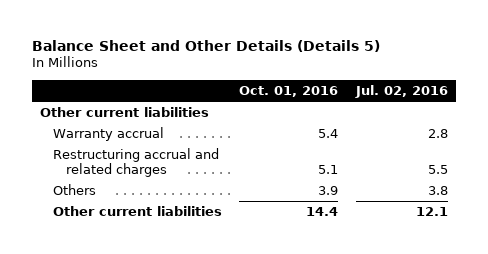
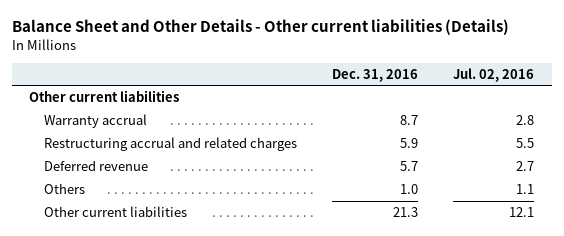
[31,39,380,52] Balance Sheet and Other Details (Details 5) -> [11,18,509,35] Balance Sheet and Other Details - Other current liabilities (Details)
[239,86,339,98] Oct. 01, 2016 -> none
none -> [331,68,418,82] Dec. 31, 2016
none -> [43,160,148,172] Deferred revenue
[427,186,448,196] 3.8 -> [516,184,535,195] 1.1

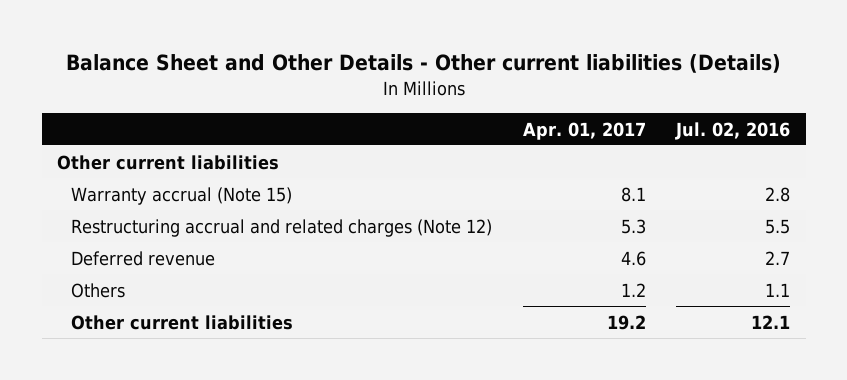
[331,68,418,82] Dec. 31, 2016 -> none
none -> [522,121,646,140] Apr. 01, 2017
[43,114,147,129] Warranty accrual -> [71,186,293,205] Warranty accrual (Note 15)
[43,137,297,152] Restructuring accrual and related charges -> [71,218,493,237] Restructuring accrual and related charges (Note 12)

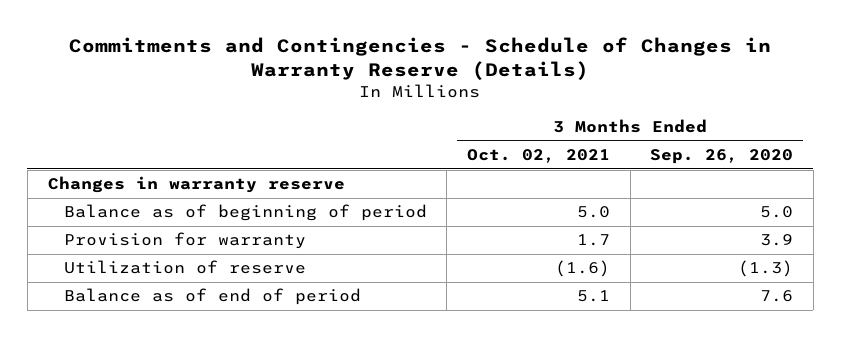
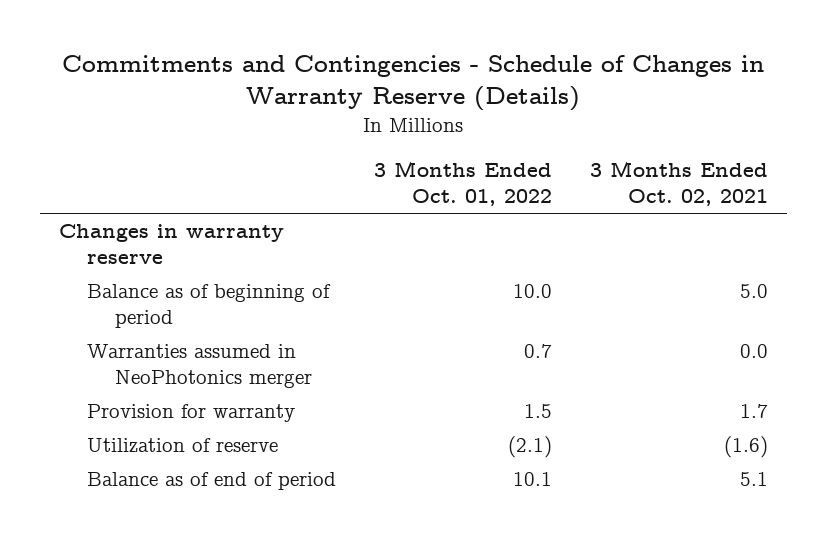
[650,149,794,165] Sep. 26, 2020 -> none
none -> [373,161,552,207] 3 Months Ended Oct. 01, 2022
none -> [86,344,312,388] Warranties assumed in NeoPhotonics merger

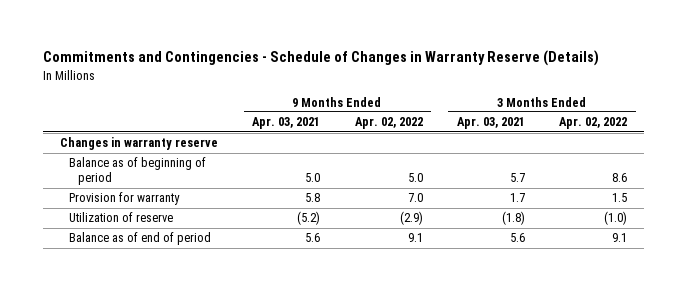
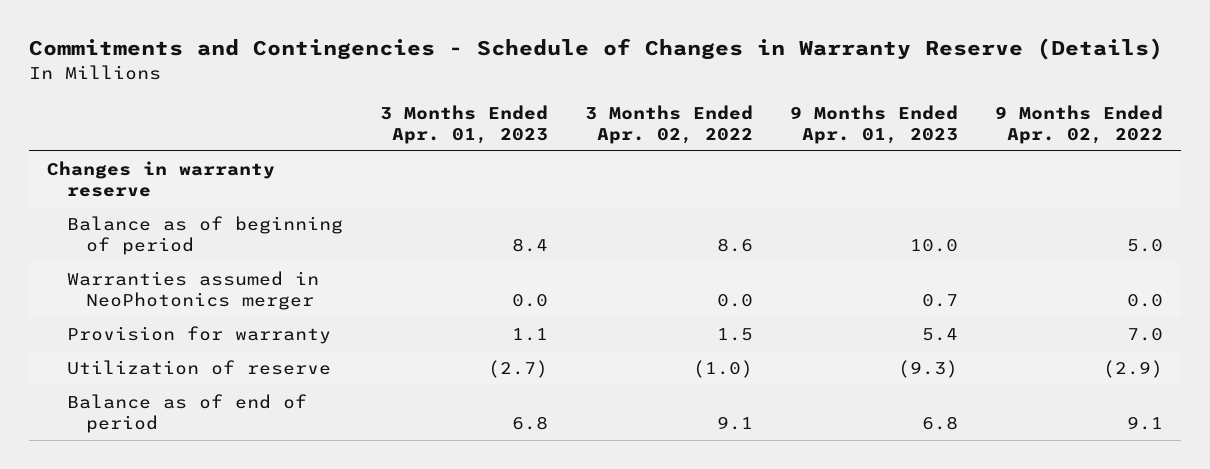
[252,117,321,130] Apr. 03, 2021 -> none
[456,117,525,130] Apr. 03, 2021 -> none
none -> [379,104,548,144] 3 Months Ended Apr. 01, 2023
none -> [789,104,958,144] 9 Months Ended Apr. 01, 2023
none -> [66,271,319,311] Warranties assumed in NeoPhotonics merger

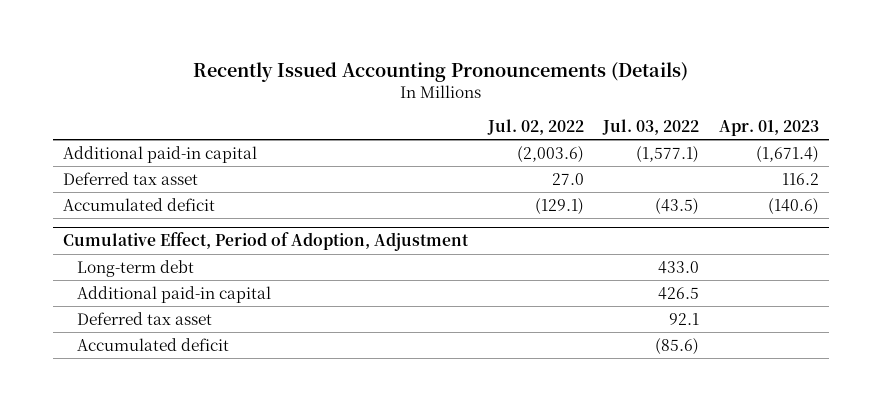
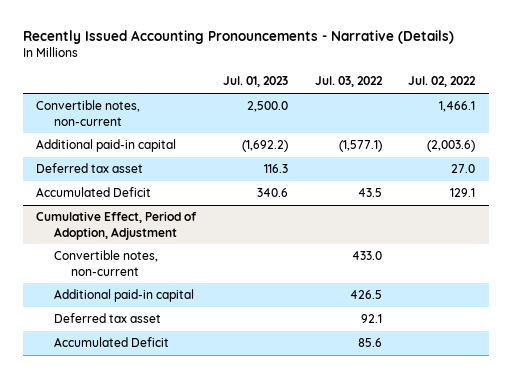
[192,61,688,82] Recently Issued Accounting Pronouncements (Details) -> [22,30,454,45] Recently Issued Accounting Pronouncements - Narrative (Details)
[719,119,820,136] Apr. 01, 2023 -> none
none -> [222,76,288,88] Jul. 01, 2023
none -> [35,100,140,126] Convertible notes, non-current
[62,197,215,211] Accumulated deficit -> [35,187,151,198] Accumulated Deficit
[534,197,584,215] (129.1) -> [450,188,476,198] 129.1
[655,197,700,215] (43.5) -> [357,188,382,198] 43.5
[77,259,195,277] Long-term debt -> [53,250,158,276] Convertible notes, non-current
[77,337,230,351] Accumulated deficit -> [53,337,169,348] Accumulated Deficit
[655,337,700,355] (85.6) -> [357,338,382,348] 85.6

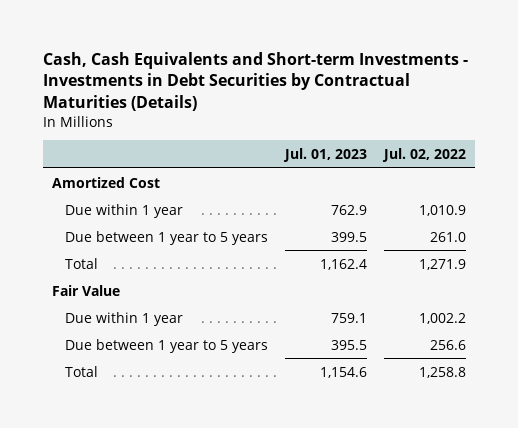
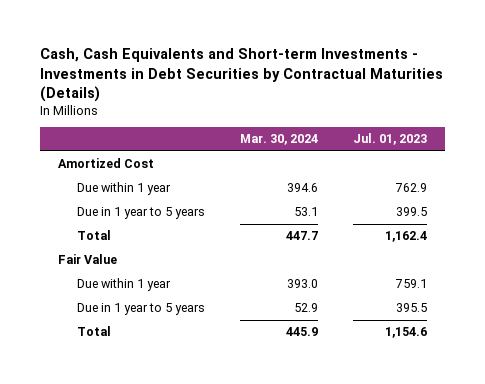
[382,147,467,162] Jul. 02, 2022 -> none
none -> [240,134,319,146] Mar. 30, 2024
[65,230,269,245] Due between 1 year to 5 years -> [77,207,206,220] Due in 1 year to 5 years
[65,338,269,353] Due between 1 year to 5 years -> [77,303,206,316] Due in 1 year to 5 years

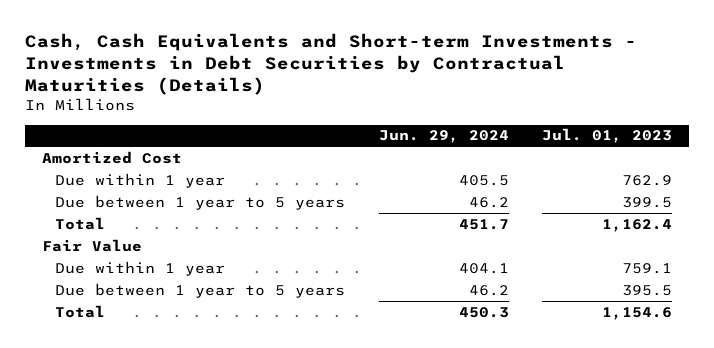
[240,134,319,146] Mar. 30, 2024 -> none
none -> [378,130,509,144] Jun. 29, 2024
[77,207,206,220] Due in 1 year to 5 years -> [54,194,345,210] Due between 1 year to 5 years
[77,303,206,316] Due in 1 year to 5 years -> [54,282,345,298] Due between 1 year to 5 years

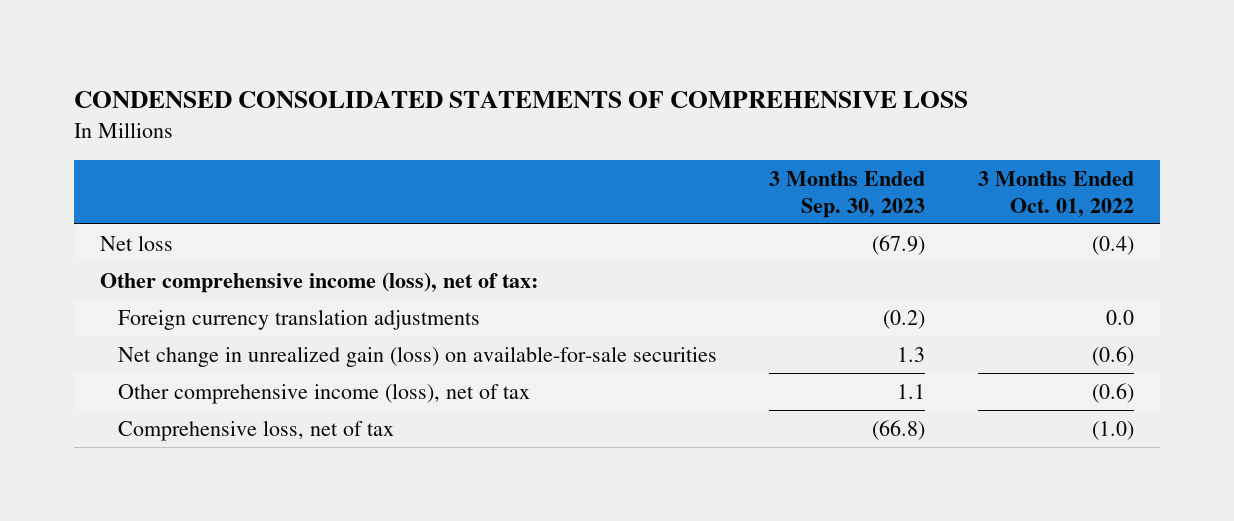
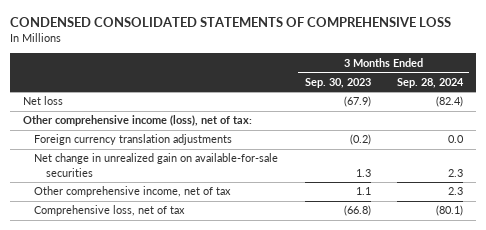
[978,171,1135,217] 3 Months Ended Oct. 01, 2022 -> none
none -> [396,77,464,88] Sep. 28, 2024
[117,345,717,367] Net change in unrealized gain (loss) on available-for-sale securities -> [34,153,279,177] Net change in unrealized gain on available-for-sale securities
[117,382,530,404] Other comprehensive income (loss), net of tax -> [34,186,232,198] Other comprehensive income, net of tax

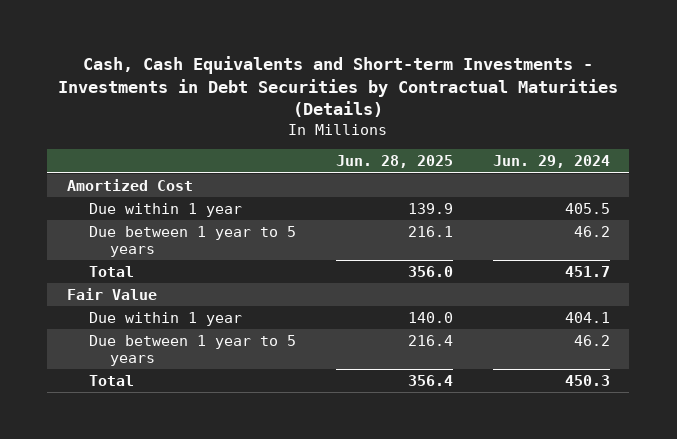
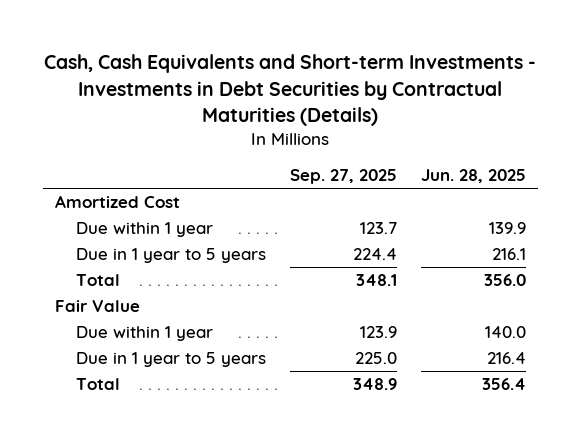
[492,155,610,169] Jun. 29, 2024 -> none
none -> [290,169,398,185] Sep. 27, 2025
[88,226,296,257] Due between 1 year to 5 years -> [76,248,267,264] Due in 1 year to 5 years
[88,335,296,366] Due between 1 year to 5 years -> [76,352,267,368] Due in 1 year to 5 years

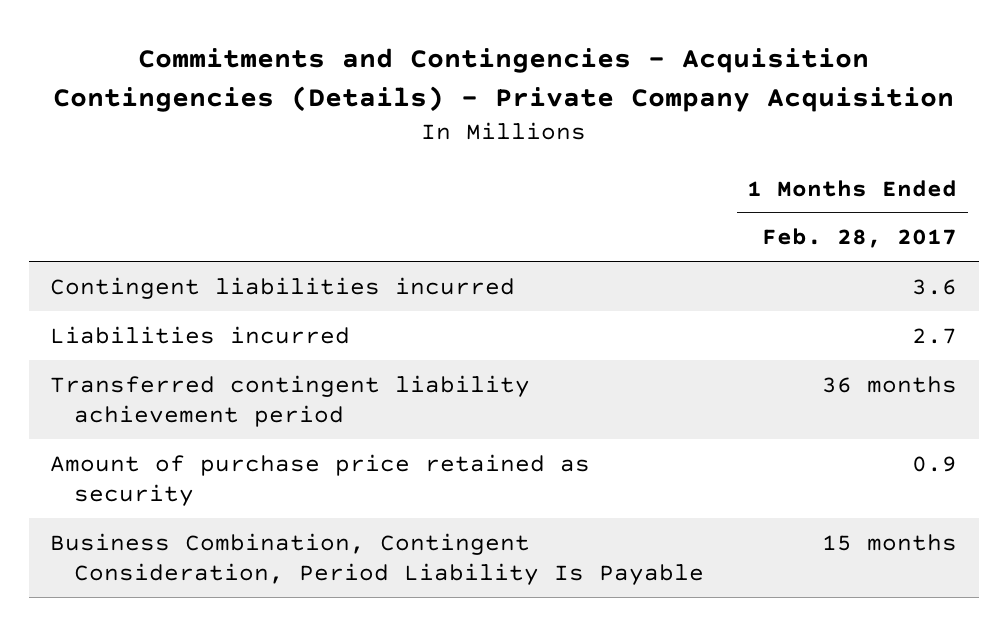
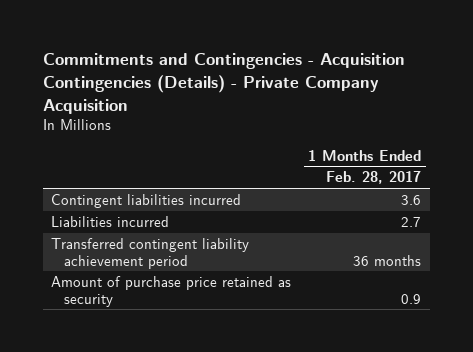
[50,532,705,585] Business Combination, Contingent Consideration, Period Liability Is Payable -> none

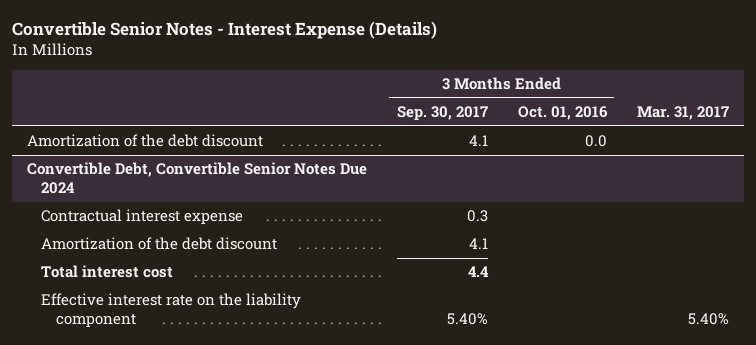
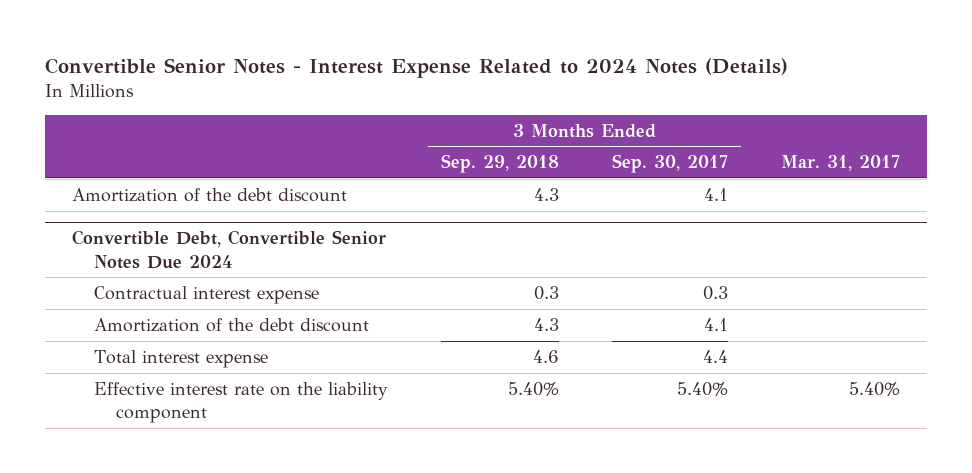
[11,20,437,39] Convertible Senior Notes - Interest Expense (Details) -> [45,58,789,79] Convertible Senior Notes - Interest Expense Related to 2024 Notes (Details)
[517,105,608,120] Oct. 01, 2016 -> none
none -> [441,154,560,174] Sep. 29, 2018
[41,265,174,279] Total interest cost -> [94,349,269,368] Total interest expense

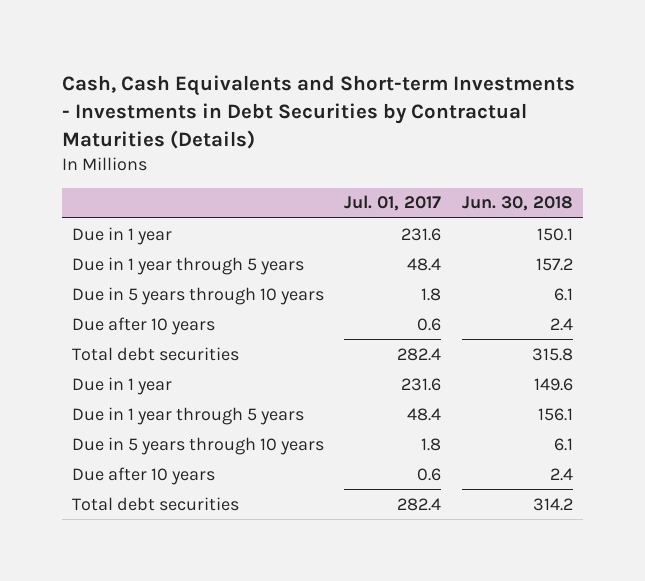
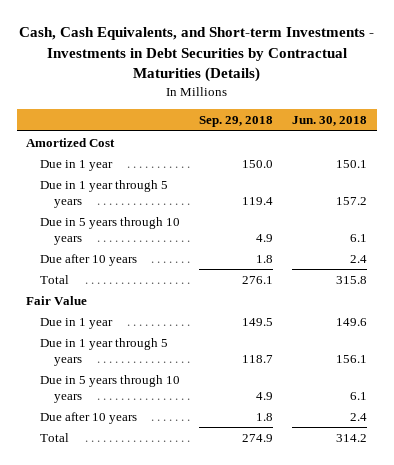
[62,75,576,149] Cash, Cash Equivalents and Short-term Investments - Investments in Debt Securities by Contractual Maturities (Details) -> [18,27,374,83] Cash, Cash Equivalents, and Short-term Investments - Investments in Debt Securities by Contractual Maturities (Details)
[344,195,442,212] Jul. 01, 2017 -> none
none -> [199,116,274,128] Sep. 29, 2018
none -> [26,137,116,147] Amortized Cost
[72,346,240,361] Total debt securities -> [40,274,70,284] Total
none -> [26,295,88,305] Fair Value
[72,496,240,511] Total debt securities -> [40,432,70,442] Total

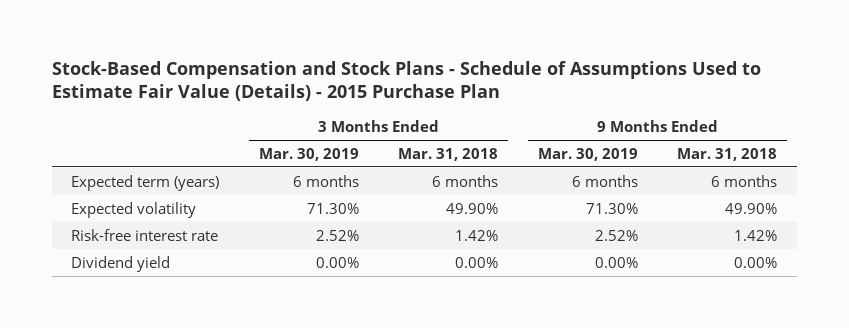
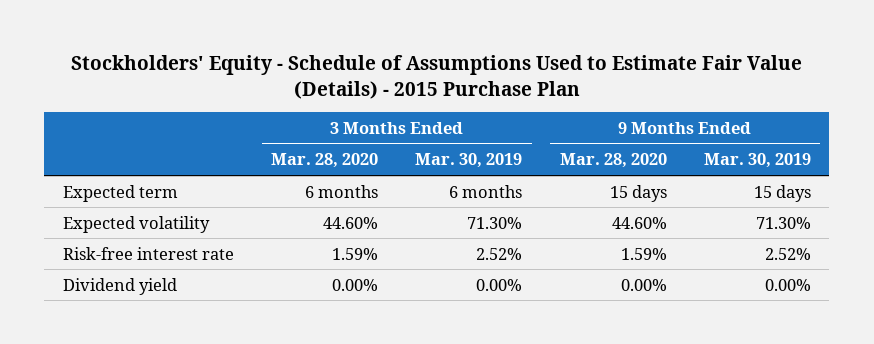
[51,60,761,102] Stock-Based Compensation and Stock Plans - Schedule of Assumptions Used to Estimate Fair Value (Details) - 2015 Purchase Plan -> [70,55,802,99] Stockholders' Equity - Schedule of Assumptions Used to Estimate Fair Value (Details) - 2015 Purchase Plan
[398,147,499,161] Mar. 31, 2018 -> none
[677,147,778,161] Mar. 31, 2018 -> none
none -> [271,153,379,169] Mar. 28, 2020
none -> [559,153,667,169] Mar. 28, 2020
[71,174,220,191] Expected term (years) -> [62,184,178,202] Expected term
[571,174,638,187] 6 months -> [753,184,811,202] 15 days

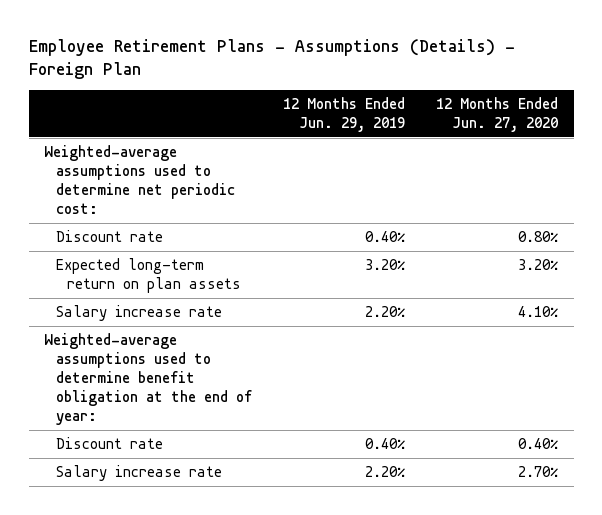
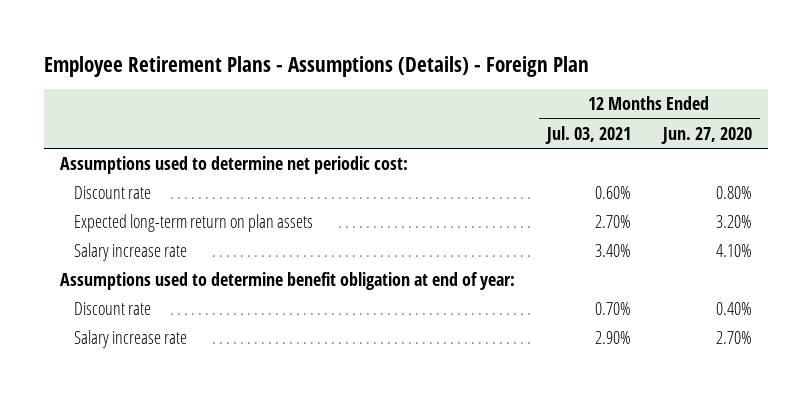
[282,96,405,132] 12 Months Ended Jun. 29, 2019 -> none
none -> [544,125,631,144] Jul. 03, 2021
[44,145,235,214] Weighted-average assumptions used to determine net periodic cost: -> [59,155,408,174] Assumptions used to determine net periodic cost:
[44,333,252,425] Weighted-average assumptions used to determine benefit obligation at the end of year: -> [59,271,515,290] Assumptions used to determine benefit obligation at end of year:

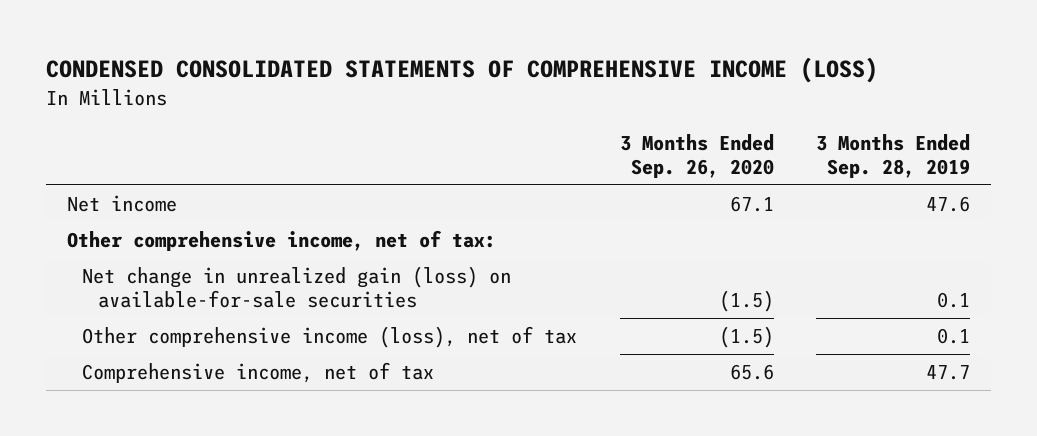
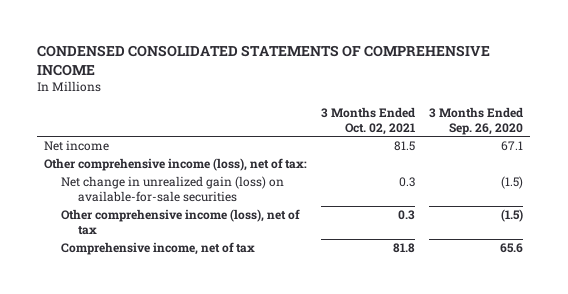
[46,57,879,84] CONDENSED CONSOLIDATED STATEMENTS OF COMPREHENSIVE INCOME (LOSS) -> [37,45,491,77] CONDENSED CONSOLIDATED STATEMENTS OF COMPREHENSIVE INCOME
[815,134,970,178] 3 Months Ended Sep. 28, 2019 -> none
none -> [321,106,416,135] 3 Months Ended Oct. 02, 2021
[67,230,497,252] Other comprehensive income, net of tax: -> [44,158,308,172] Other comprehensive income (loss), net of tax:

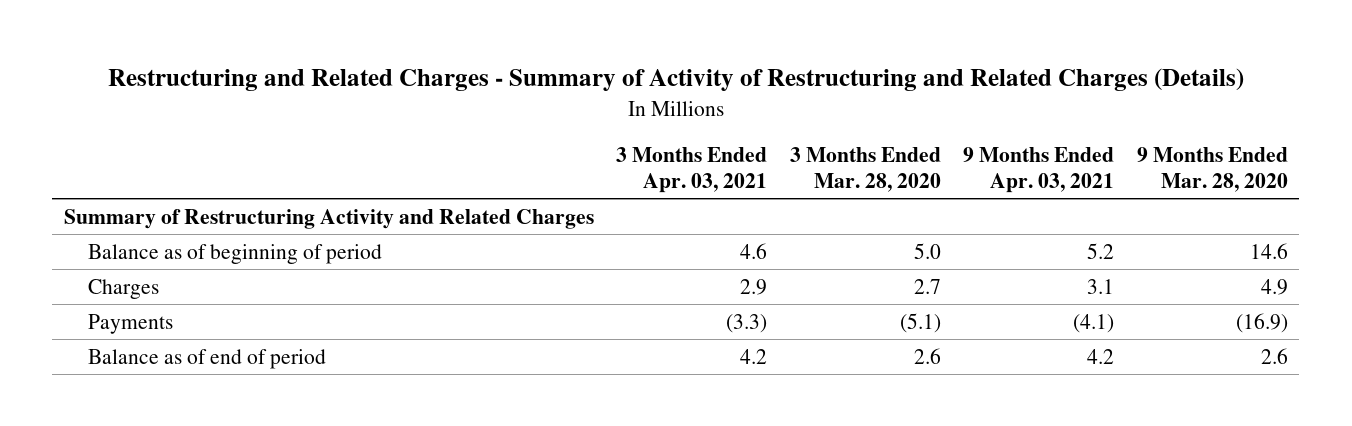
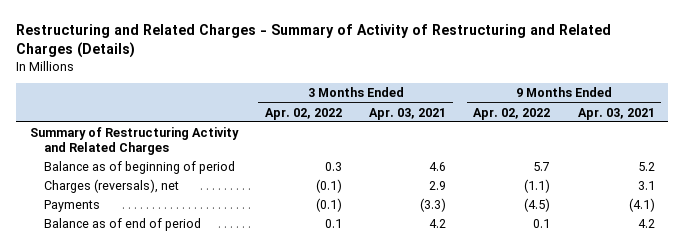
[789,147,941,192] 3 Months Ended Mar. 28, 2020 -> none
[1137,147,1289,192] 9 Months Ended Mar. 28, 2020 -> none
none -> [264,107,342,120] Apr. 02, 2022
none -> [473,107,551,120] Apr. 02, 2022
[87,278,159,299] Charges -> [43,178,179,193] Charges (reversals), net

